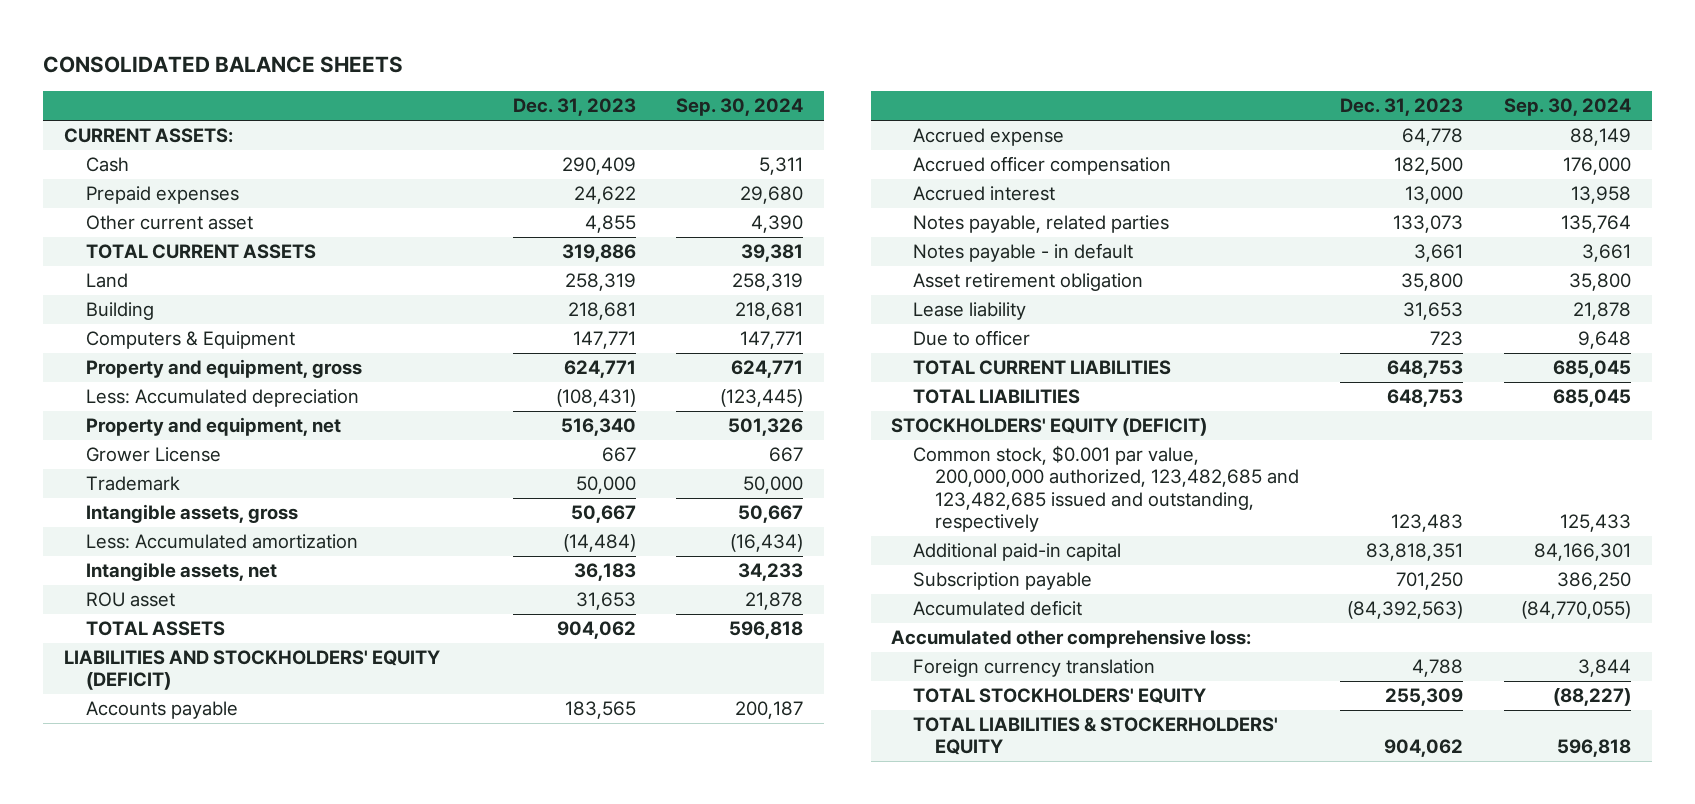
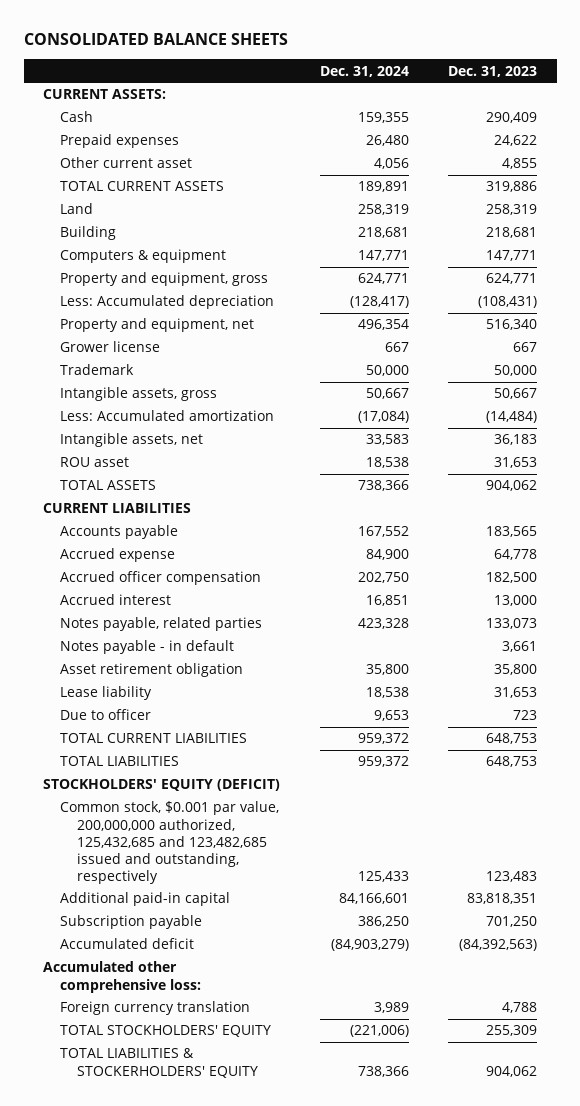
[676,98,804,117] Sep. 30, 2024 -> none
none -> [319,65,409,77] Dec. 31, 2024
[85,331,295,350] Computers & Equipment -> [60,249,227,264] Computers & equipment
[85,447,221,463] Grower License -> [60,341,161,353] Grower license
[63,650,440,691] LIABILITIES AND STOCKHOLDERS' EQUITY (DEFICIT) -> none
none -> [43,503,192,514] CURRENT LIABILITIES
[913,445,1300,532] Common stock, $0.001 par value, 200,000,000 authorized, 123,482,685 and 123,482,685 issued and outstanding, respectively -> [60,801,280,884] Common stock, $0.001 par value, 200,000,000 authorized, 125,432,685 and 123,482,685 issued and outstanding, respectively

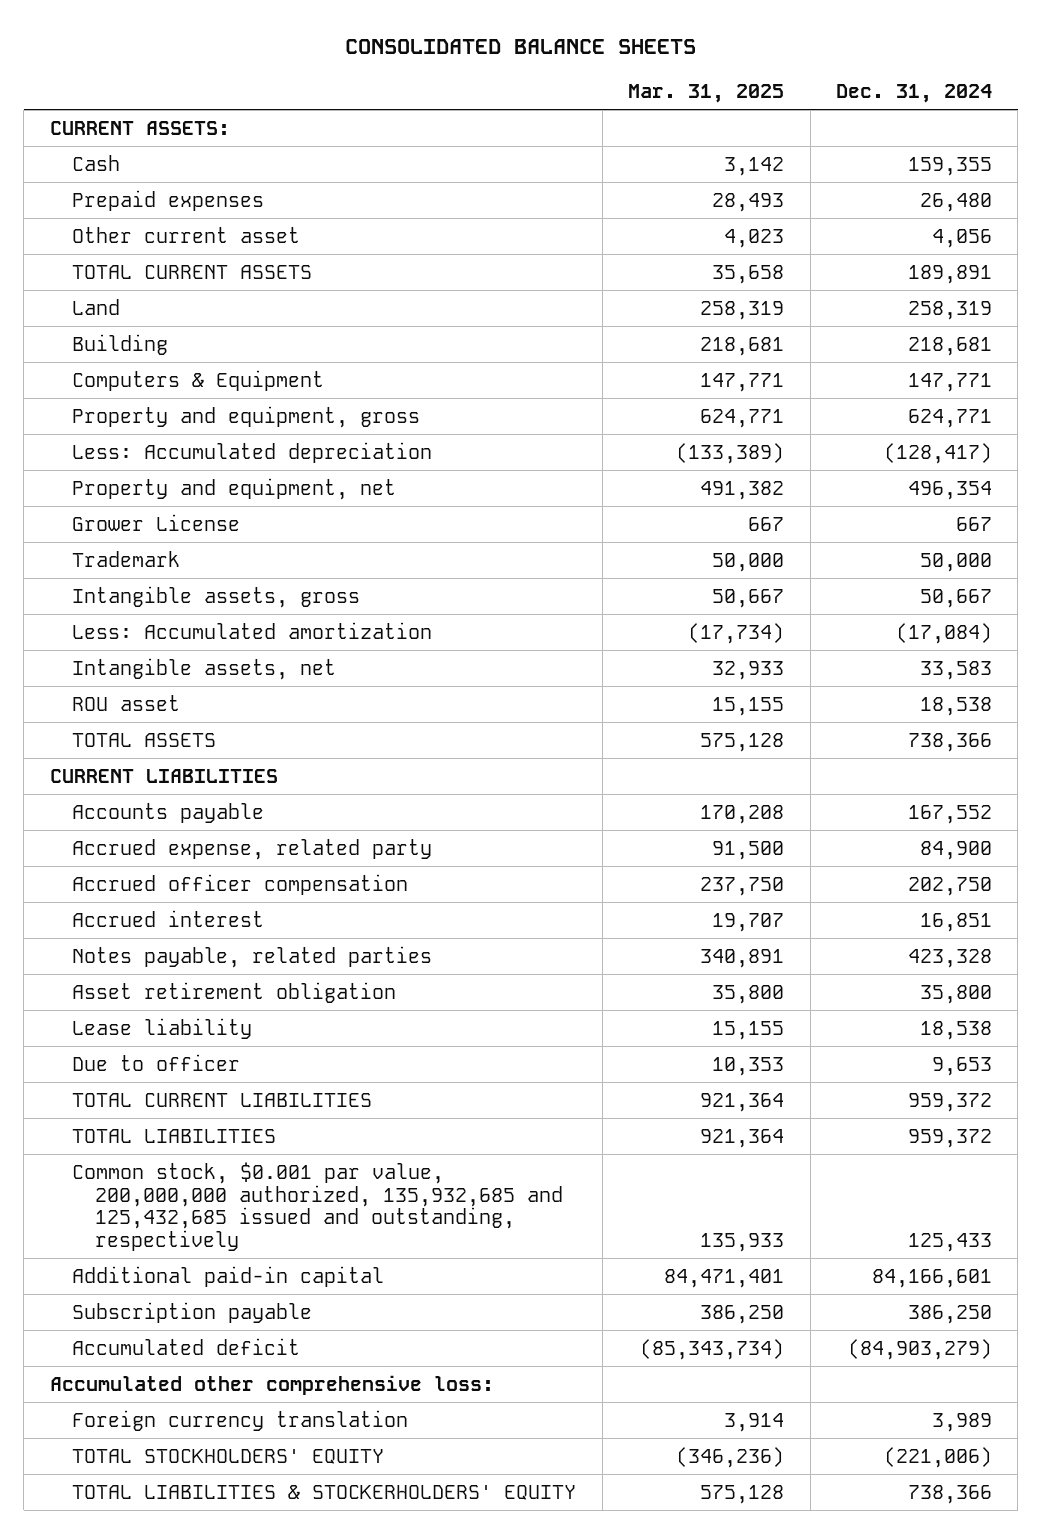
[447,65,537,77] Dec. 31, 2023 -> none
none -> [628,83,785,103] Mar. 31, 2025
[60,249,227,264] Computers & equipment -> [72,369,325,391] Computers & Equipment
[60,341,161,353] Grower license -> [72,513,241,531] Grower License
[60,548,176,563] Accrued expense -> [72,838,433,860] Accrued expense, related party
[60,640,235,655] Notes payable - in default -> none
[43,779,281,792] STOCKHOLDERS' EQUITY (DEFICIT) -> none
[60,801,280,884] Common stock, $0.001 par value, 200,000,000 authorized, 125,432,685 and 123,482,685 issued and outstanding, respectively -> [72,1161,563,1251] Common stock, $0.001 par value, 200,000,000 authorized, 135,932,685 and 125,432,685 issued and outstanding, respectively

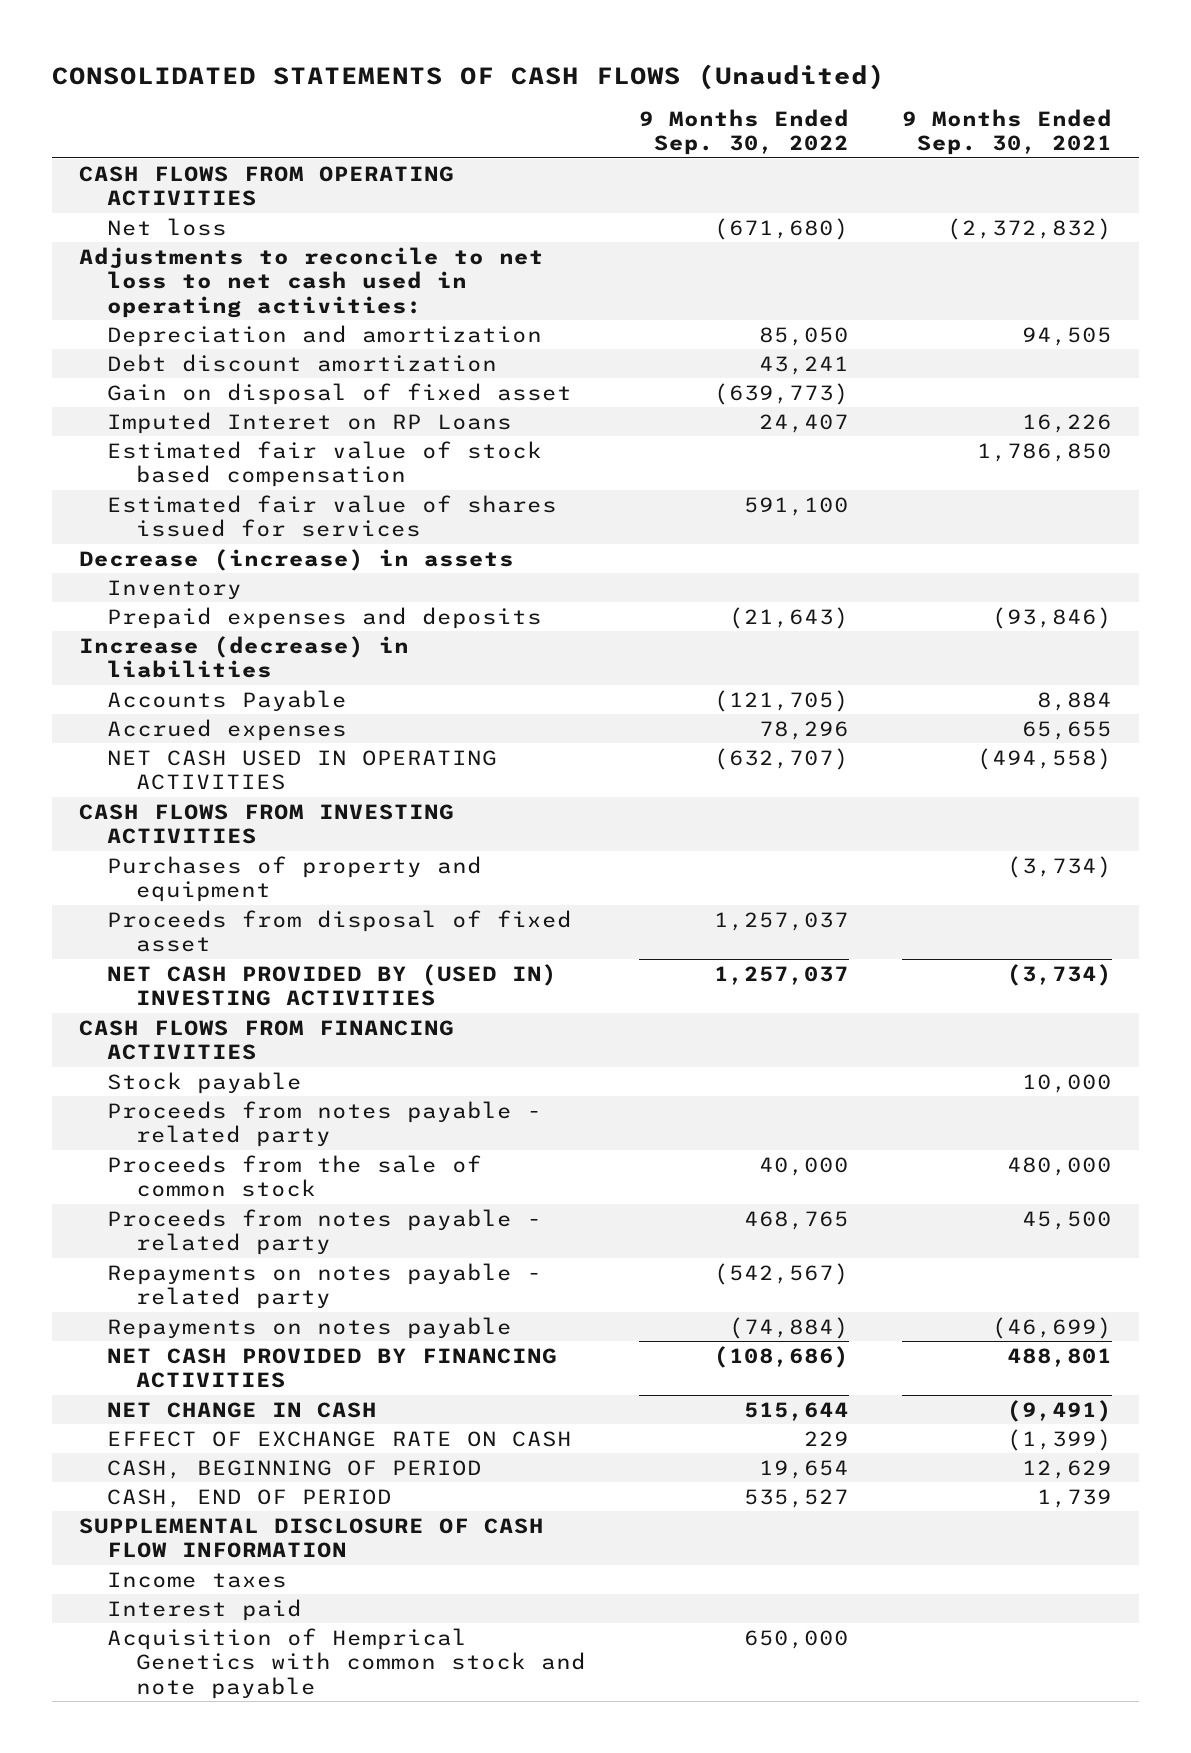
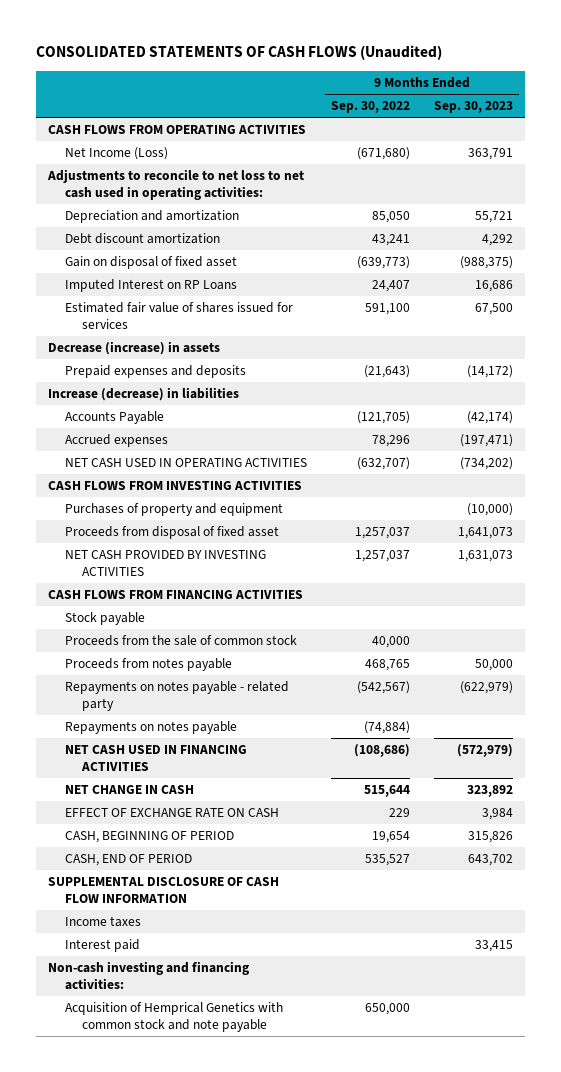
[902,108,1113,156] 9 Months Ended Sep. 30, 2021 -> none
none -> [433,101,513,114] Sep. 30, 2023
[107,217,228,236] Net loss -> [65,147,169,161] Net Income (Loss)
[107,440,543,488] Estimated fair value of stock based compensation -> none
[107,411,513,434] Imputed Interet on RP Loans -> [65,279,238,293] Imputed Interest on RP Loans
[107,579,243,600] Inventory -> none
[107,963,558,1007] NET CASH PROVIDED BY (USED IN) INVESTING ACTIVITIES -> [65,550,267,576] NET CASH PROVIDED BY INVESTING ACTIVITIES
[107,1100,543,1148] Proceeds from notes payable - related party -> none
[107,1208,543,1256] Proceeds from notes payable - related party -> [65,658,233,672] Proceeds from notes payable
[107,1347,558,1389] NET CASH PROVIDED BY FINANCING ACTIVITIES -> [65,745,248,771] NET CASH USED IN FINANCING ACTIVITIES
none -> [47,961,249,990] Non-cash investing and financing activities:

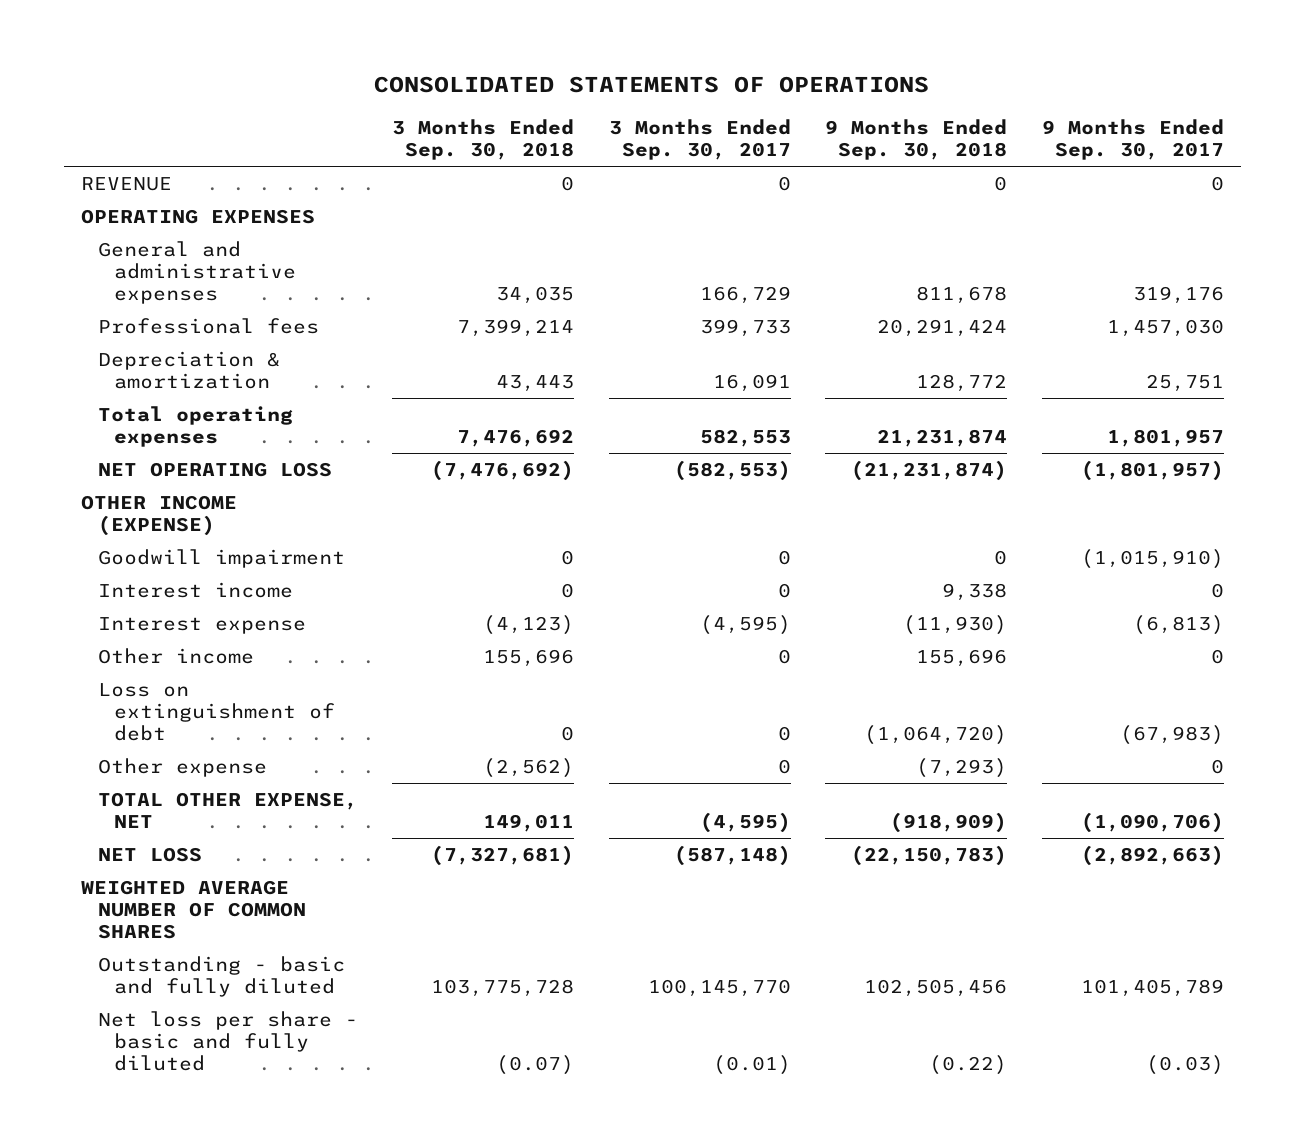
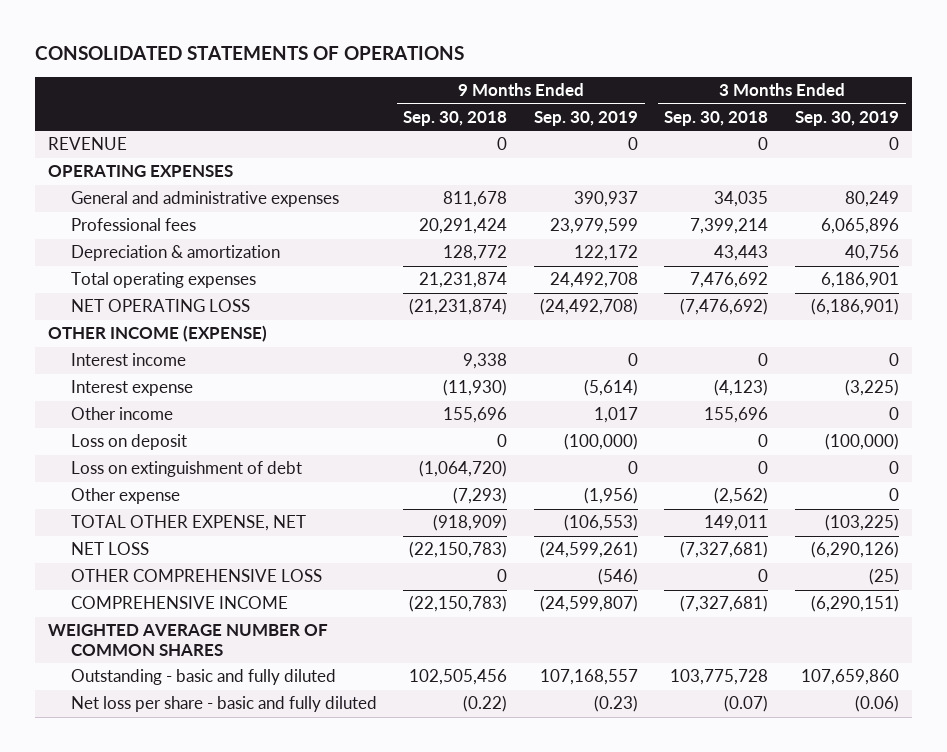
[608,119,791,161] 3 Months Ended Sep. 30, 2017 -> none
[1042,119,1225,161] 9 Months Ended Sep. 30, 2017 -> none
none -> [533,110,638,126] Sep. 30, 2019
none -> [794,110,899,126] Sep. 30, 2019
[97,549,345,569] Goodwill impairment -> none
none -> [70,434,187,451] Loss on deposit
none -> [70,569,322,583] OTHER COMPREHENSIVE LOSS
none -> [70,596,288,610] COMPREHENSIVE INCOME

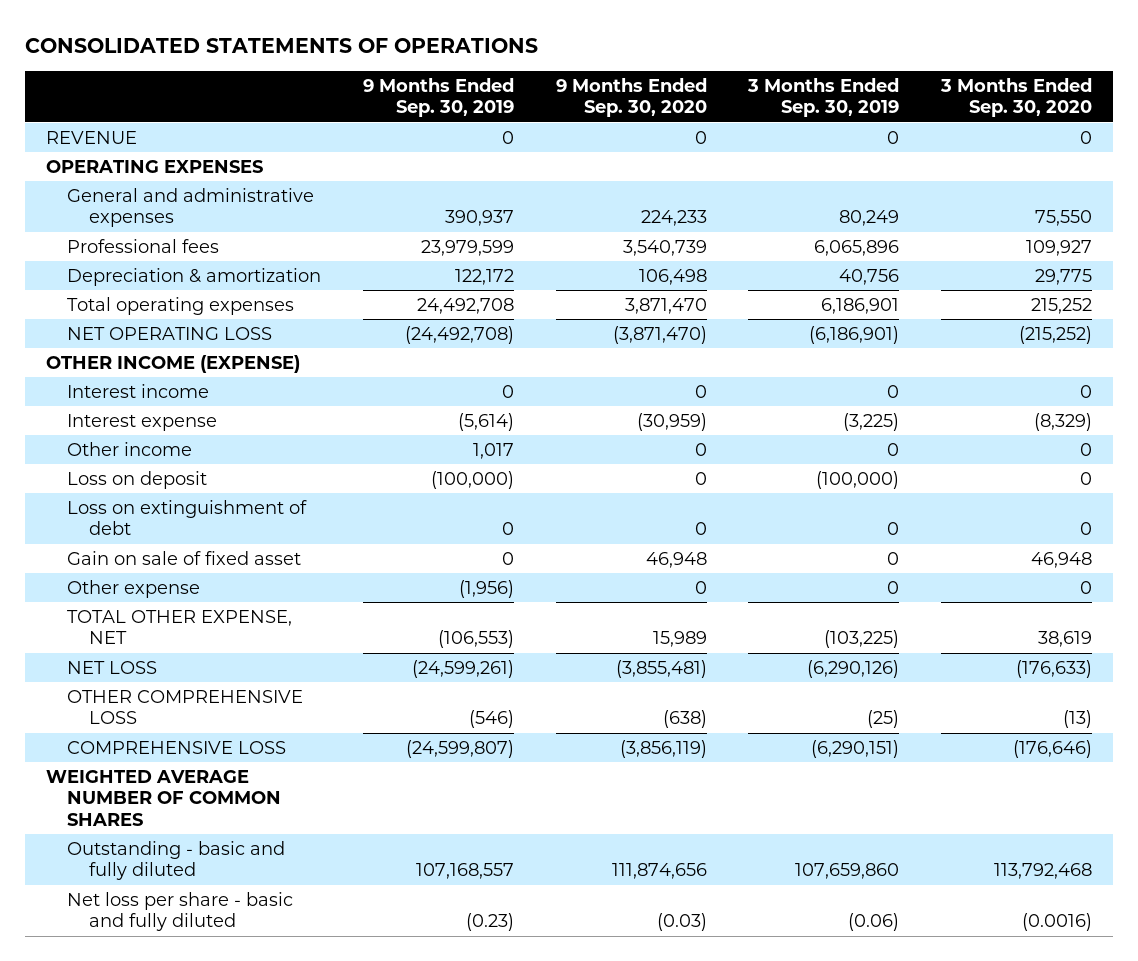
[403,110,508,126] Sep. 30, 2018 -> none
[664,110,769,126] Sep. 30, 2018 -> none
none -> [555,77,707,118] 9 Months Ended Sep. 30, 2020
none -> [940,77,1093,118] 3 Months Ended Sep. 30, 2020
none -> [67,551,302,566] Gain on sale of fixed asset
[70,596,288,610] COMPREHENSIVE INCOME -> [67,741,287,755] COMPREHENSIVE LOSS

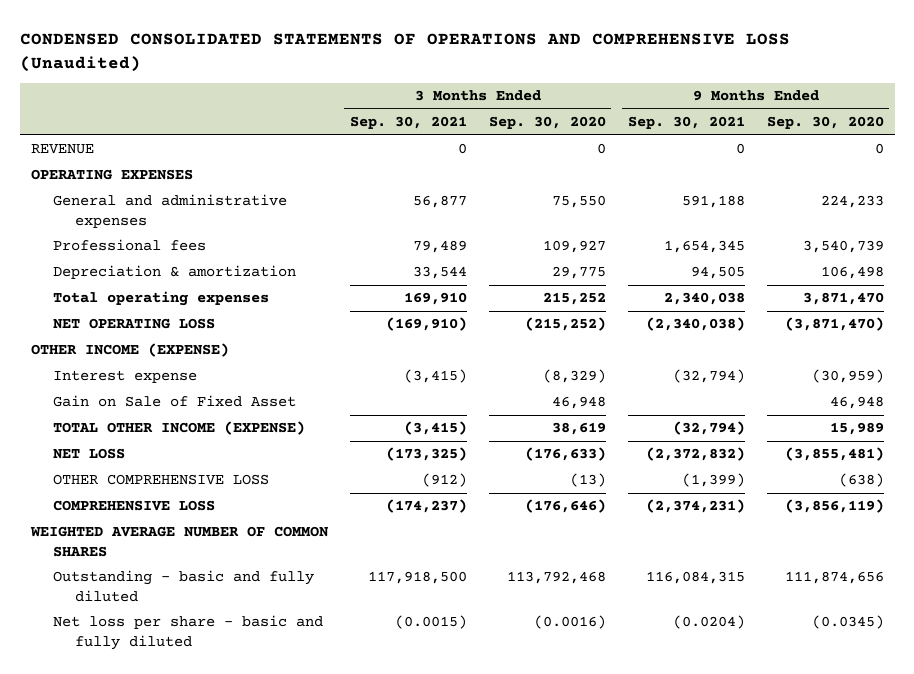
[24,37,538,53] CONSOLIDATED STATEMENTS OF OPERATIONS -> [19,32,790,72] CONDENSED CONSOLIDATED STATEMENTS OF OPERATIONS AND COMPREHENSIVE LOSS (Unaudited)
[362,77,514,118] 9 Months Ended Sep. 30, 2019 -> none
[747,77,900,118] 3 Months Ended Sep. 30, 2019 -> none
none -> [349,116,467,130] Sep. 30, 2021
none -> [627,116,745,130] Sep. 30, 2021
[67,384,210,399] Interest income -> none
[67,442,193,457] Other income -> none
[67,471,208,490] Loss on deposit -> none
[67,500,308,536] Loss on extinguishment of debt -> none
[67,580,201,599] Other expense -> none
[67,551,302,566] Gain on sale of fixed asset -> [52,395,296,408] Gain on Sale of Fixed Asset
[67,610,293,645] TOTAL OTHER EXPENSE, NET -> [52,421,305,436] TOTAL OTHER INCOME (EXPENSE)
[656,913,707,932] (0.03) -> [811,615,884,630] (0.0345)

